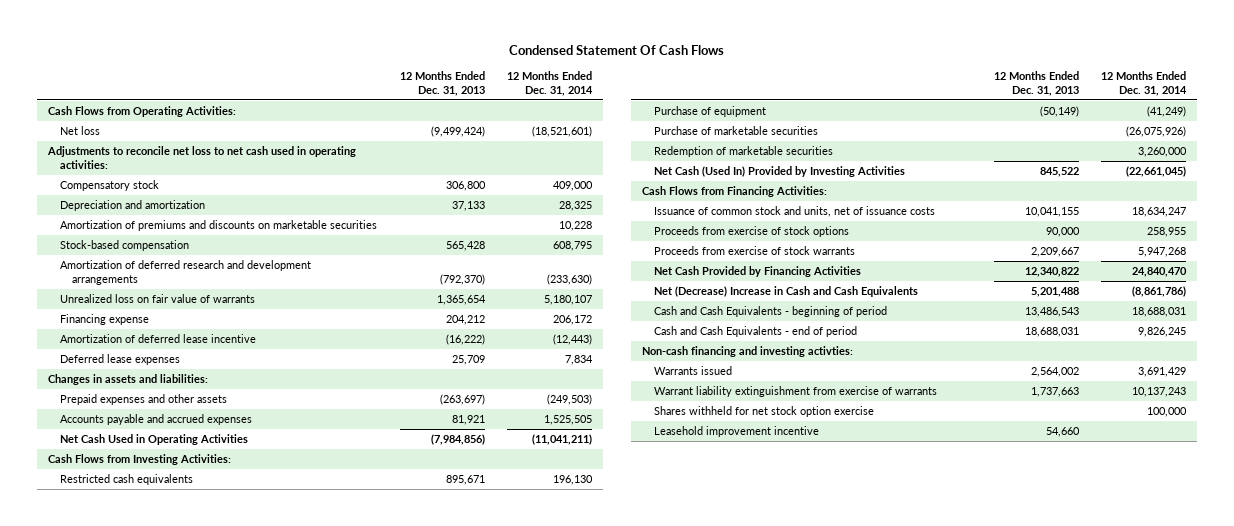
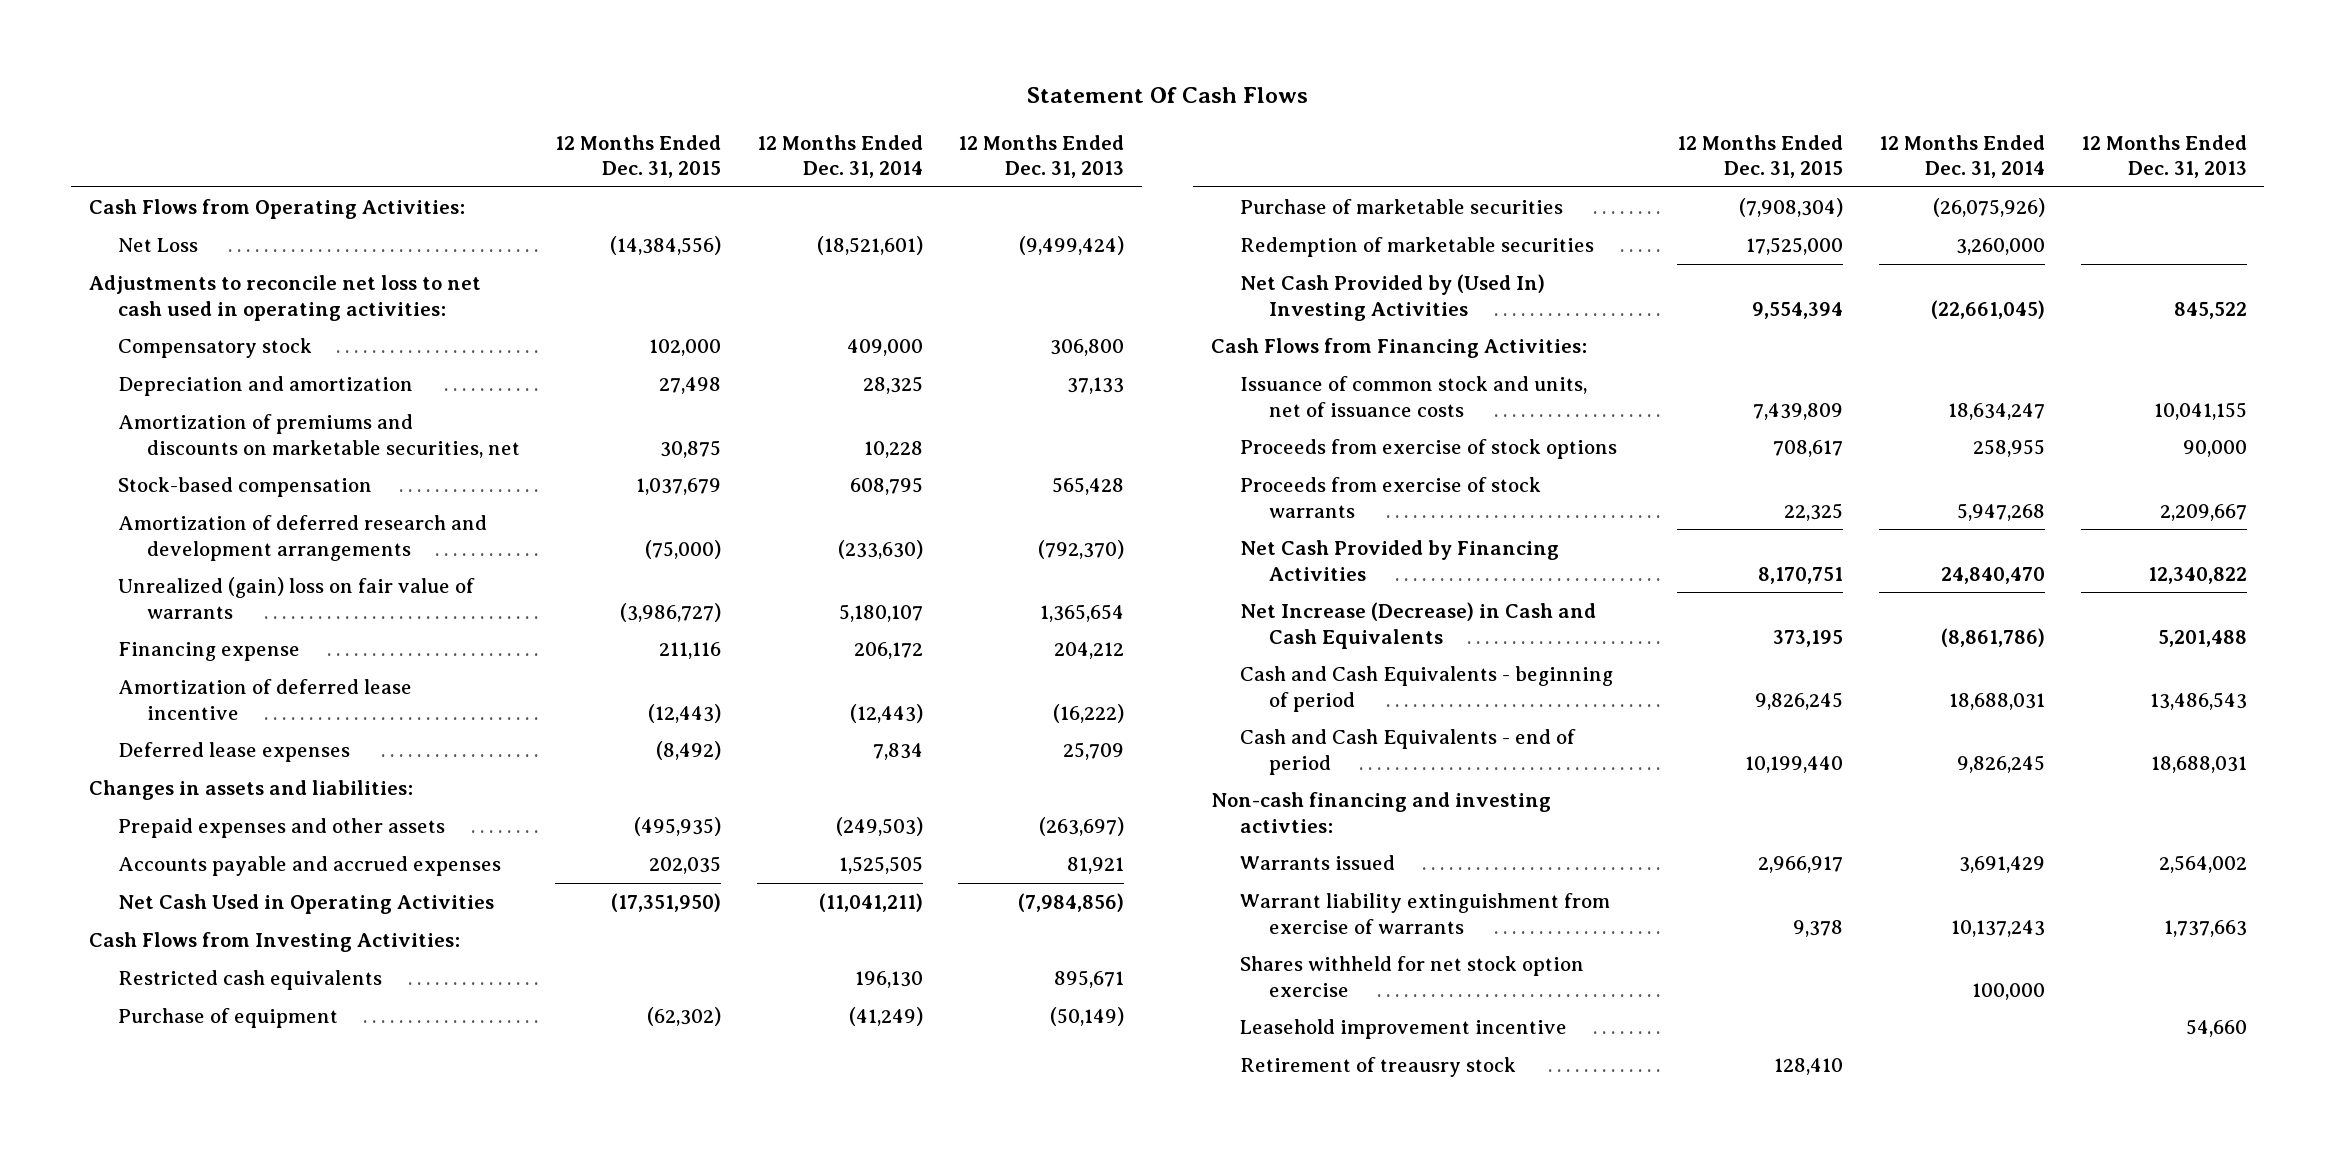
[509,44,725,55] Condensed Statement Of Cash Flows -> [1026,87,1308,104] Statement Of Cash Flows
none -> [555,134,722,179] 12 Months Ended Dec. 31, 2015
[60,126,101,136] Net loss -> [117,237,198,252] Net Loss
[60,220,378,232] Amortization of premiums and discounts on marketable securities -> [117,413,520,458] Amortization of premiums and discounts on marketable securities, net
[60,294,256,304] Unrealized loss on fair value of warrants -> [117,576,475,619] Unrealized (gain) loss on fair value of warrants
[654,166,906,178] Net Cash (Used In) Provided by Investing Activities -> [1240,273,1546,321] Net Cash Provided by (Used In) Investing Activities
[654,286,919,298] Net (Decrease) Increase in Cash and Cash Equivalents -> [1240,601,1597,649] Net Increase (Decrease) in Cash and Cash Equivalents
none -> [1240,1056,1517,1077] Retirement of treausry stock

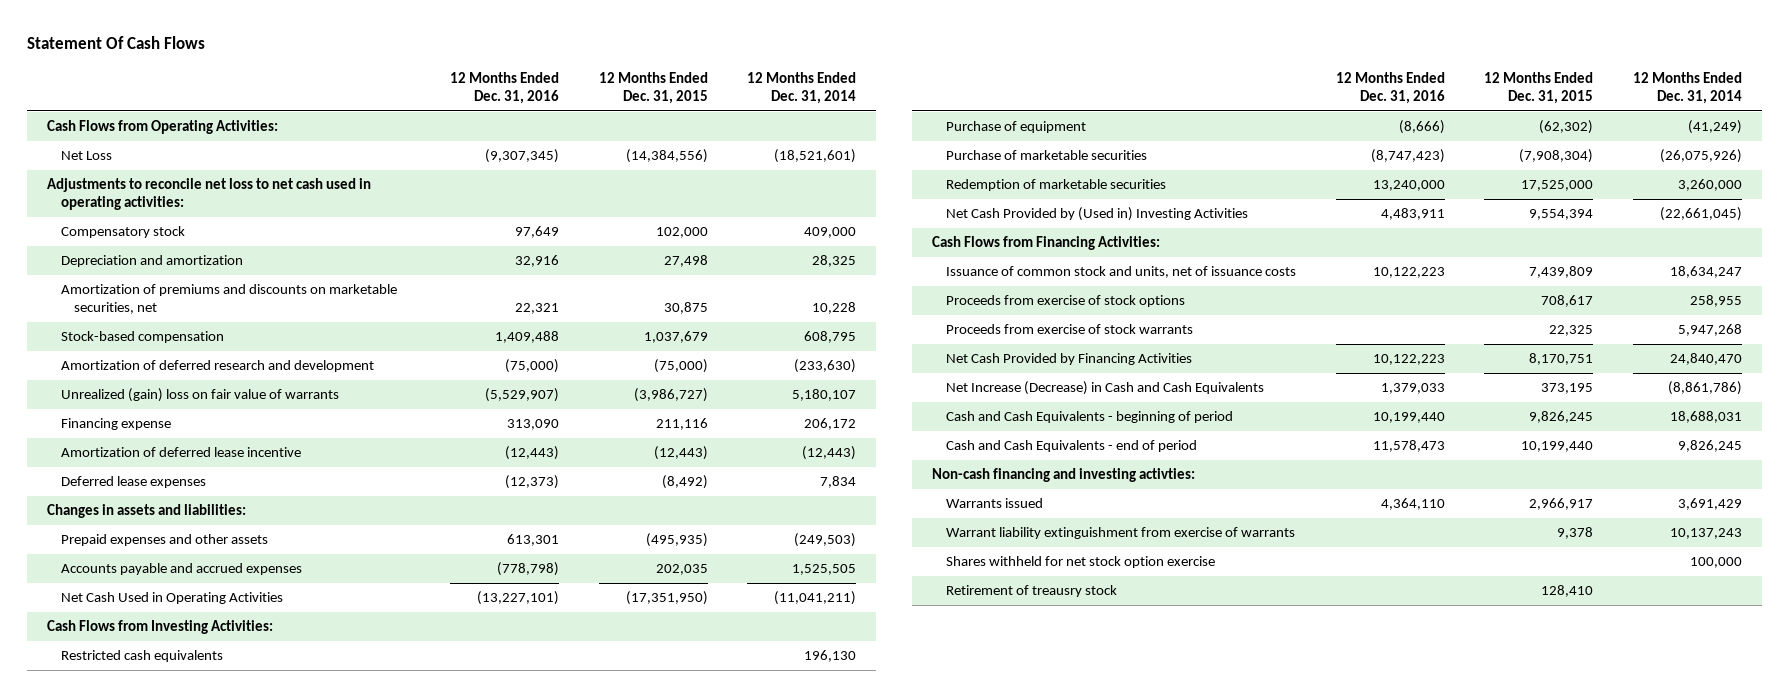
[958,134,1125,179] 12 Months Ended Dec. 31, 2013 -> none
none -> [450,72,560,105] 12 Months Ended Dec. 31, 2016
[117,514,487,561] Amortization of deferred research and development arrangements -> [60,360,374,373] Amortization of deferred research and development
[1240,273,1546,321] Net Cash Provided by (Used In) Investing Activities -> [946,207,1249,222] Net Cash Provided by (Used in) Investing Activities
[1240,1018,1568,1039] Leasehold improvement incentive -> none

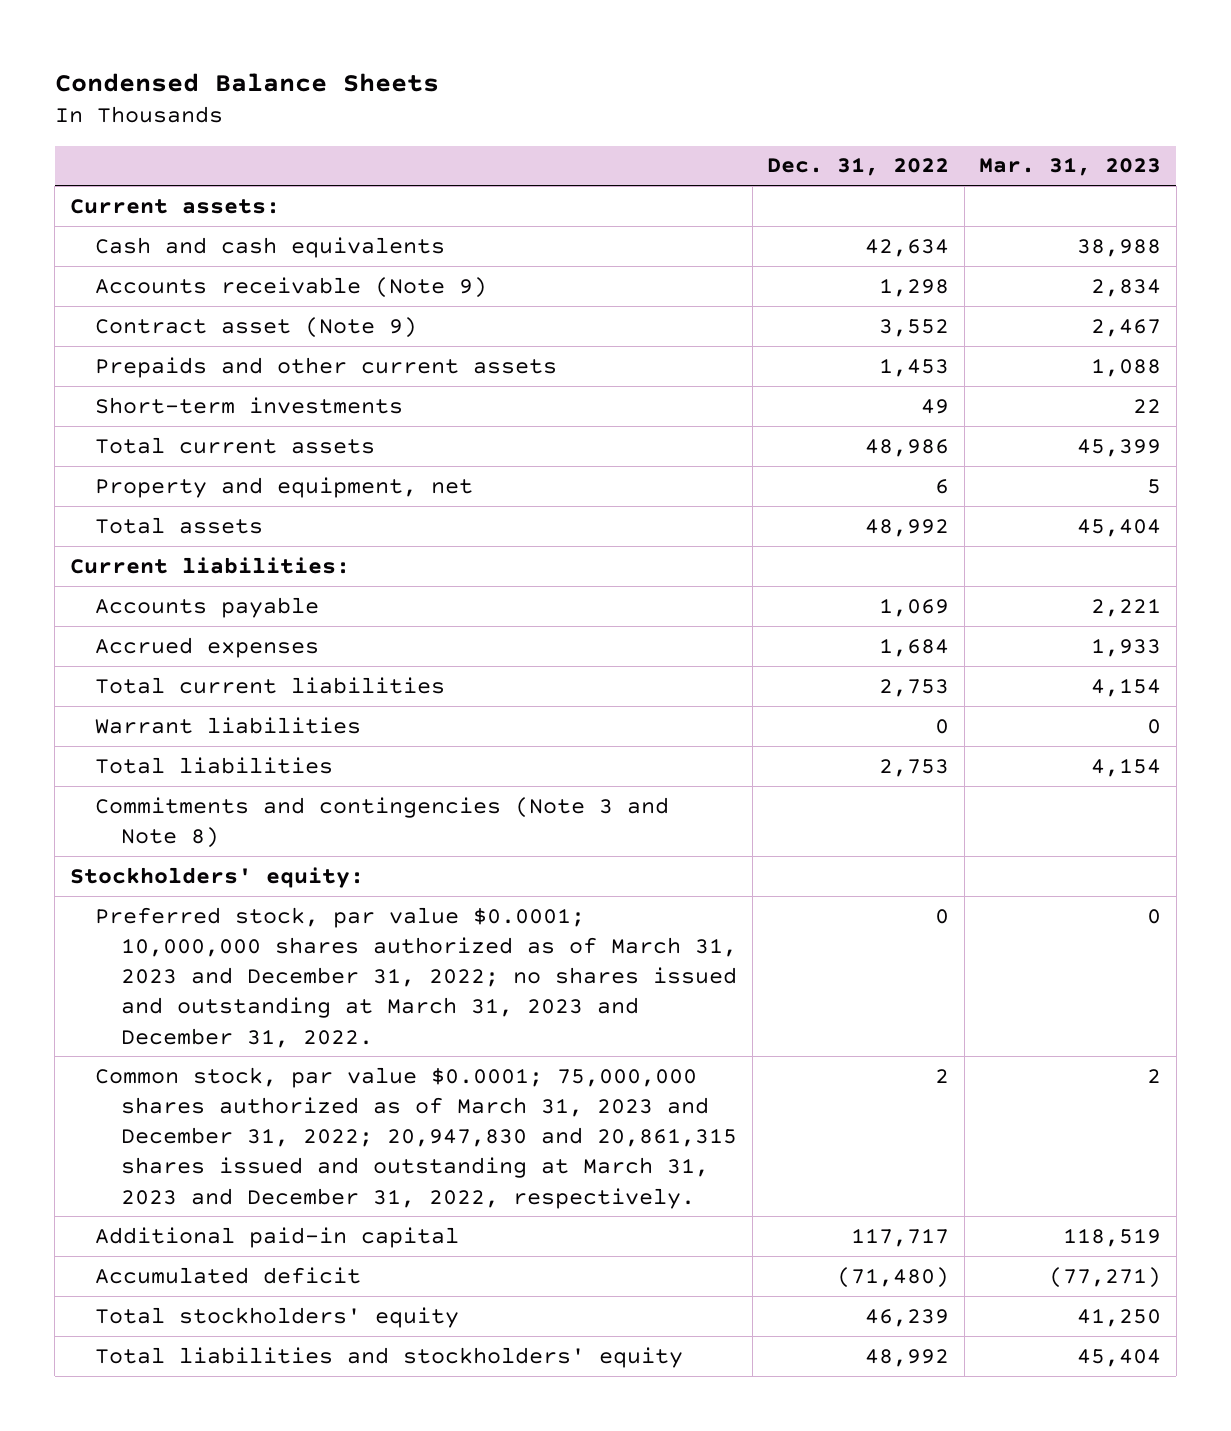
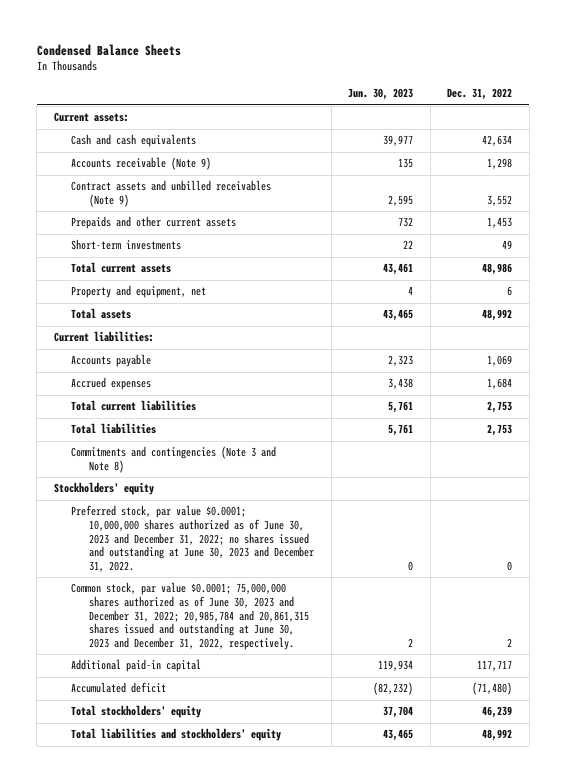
[979,157,1162,177] Mar. 31, 2023 -> none
none -> [348,88,414,101] Jun. 30, 2023
[95,316,418,338] Contract asset (Note 9) -> [71,180,272,208] Contract assets and unbilled receivables (Note 9)
[95,716,362,734] Warrant liabilities -> none
[69,866,364,888] Stockholders' equity: -> [53,482,154,496] Stockholders' equity
[95,906,738,1048] Preferred stock, par value $0.0001; 10,000,000 shares authorized as of March 31, 2023 and December 31, 2022; no shares issued and outstanding at March 31, 2023 and December 31, 2022. -> [71,505,315,572] Preferred stock, par value $0.0001; 10,000,000 shares authorized as of June 30, 2023 and December 31, 2022; no shares issued and outstanding at June 30, 2023 and December 31, 2022.
[95,1066,738,1209] Common stock, par value $0.0001; 75,000,000 shares authorized as of March 31, 2023 and December 31, 2022; 20,947,830 and 20,861,315 shares issued and outstanding at March 31, 2023 and December 31, 2022, respectively. -> [71,582,310,650] Common stock, par value $0.0001; 75,000,000 shares authorized as of June 30, 2023 and December 31, 2022; 20,985,784 and 20,861,315 shares issued and outstanding at June 30, 2023 and December 31, 2022, respectively.

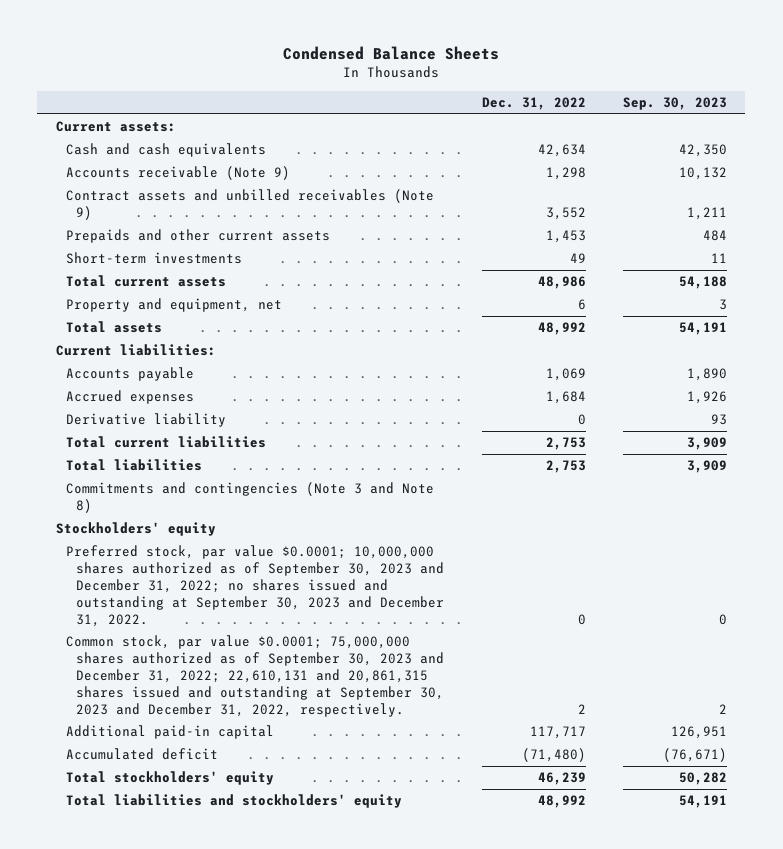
[348,88,414,101] Jun. 30, 2023 -> none
none -> [622,97,727,111] Sep. 30, 2023
none -> [66,413,227,428] Derivative liability
[71,505,315,572] Preferred stock, par value $0.0001; 10,000,000 shares authorized as of June 30, 2023 and December 31, 2022; no shares issued and outstanding at June 30, 2023 and December 31, 2022. -> [66,545,445,627] Preferred stock, par value $0.0001; 10,000,000 shares authorized as of September 30, 2023 and December 31, 2022; no shares issued and outstanding at September 30, 2023 and December 31, 2022.
[71,582,310,650] Common stock, par value $0.0001; 75,000,000 shares authorized as of June 30, 2023 and December 31, 2022; 20,985,784 and 20,861,315 shares issued and outstanding at June 30, 2023 and December 31, 2022, respectively. -> [66,635,445,717] Common stock, par value $0.0001; 75,000,000 shares authorized as of September 30, 2023 and December 31, 2022; 22,610,131 and 20,861,315 shares issued and outstanding at September 30, 2023 and December 31, 2022, respectively.

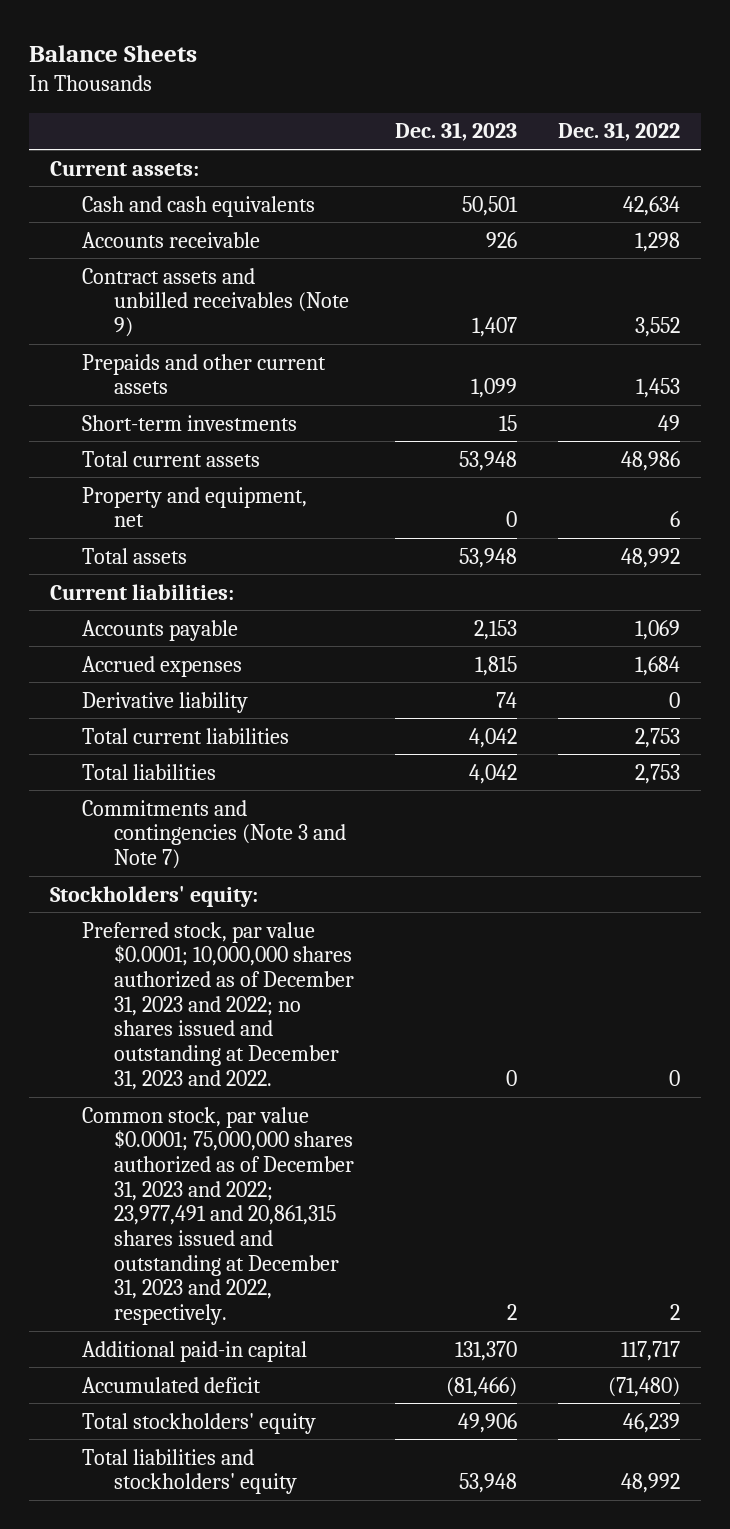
[283,45,500,60] Condensed Balance Sheets -> [29,45,198,63] Balance Sheets
[622,97,727,111] Sep. 30, 2023 -> none
none -> [395,122,518,142] Dec. 31, 2023
[66,166,291,181] Accounts receivable (Note 9) -> [81,231,260,248] Accounts receivable
[66,482,435,514] Commitments and contingencies (Note 3 and Note 8) -> [81,799,347,869] Commitments and contingencies (Note 3 and Note 7)
[56,522,217,537] Stockholders' equity -> [49,885,258,907] Stockholders' equity:
[66,545,445,627] Preferred stock, par value $0.0001; 10,000,000 shares authorized as of September 30, 2023 and December 31, 2022; no shares issued and outstanding at September 30, 2023 and December 31, 2022. -> [81,921,355,1090] Preferred stock, par value $0.0001; 10,000,000 shares authorized as of December 31, 2023 and 2022; no shares issued and outstanding at December 31, 2023 and 2022.
[66,635,445,717] Common stock, par value $0.0001; 75,000,000 shares authorized as of September 30, 2023 and December 31, 2022; 22,610,131 and 20,861,315 shares issued and outstanding at September 30, 2023 and December 31, 2022, respectively. -> [81,1106,355,1326] Common stock, par value $0.0001; 75,000,000 shares authorized as of December 31, 2023 and 2022; 23,977,491 and 20,861,315 shares issued and outstanding at December 31, 2023 and 2022, respectively.

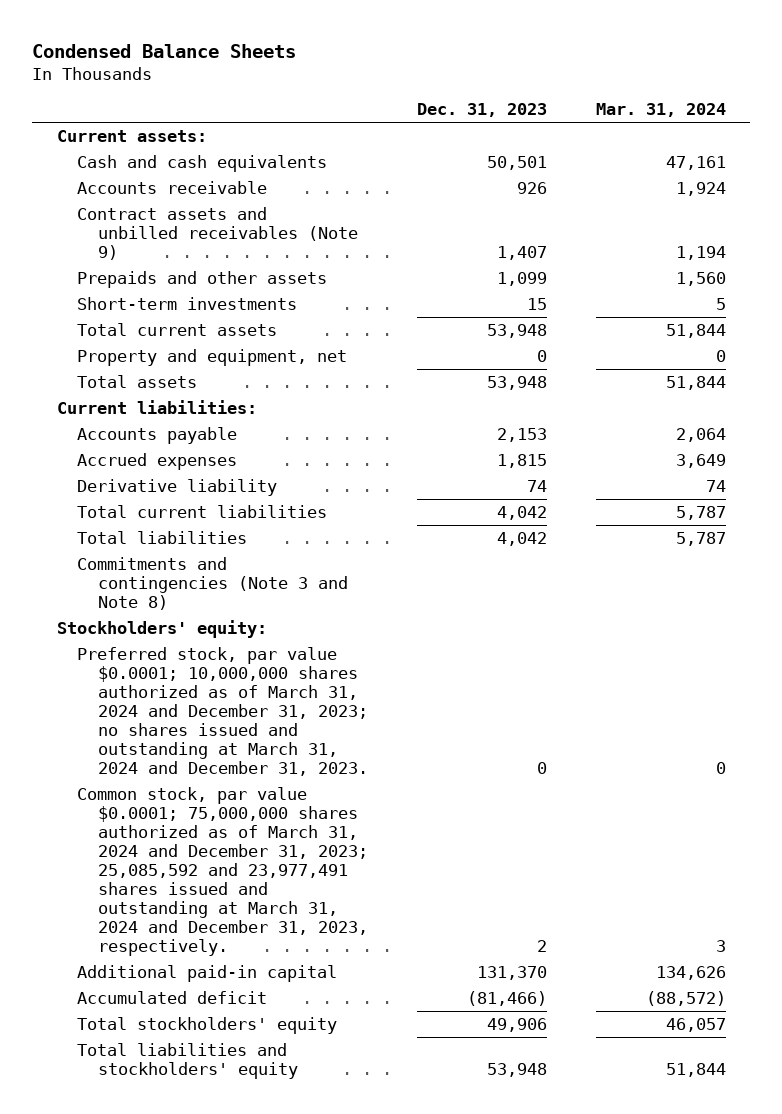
[29,45,198,63] Balance Sheets -> [32,43,297,58] Condensed Balance Sheets
[558,122,681,142] Dec. 31, 2022 -> none
none -> [595,103,726,118] Mar. 31, 2024
[81,353,326,395] Prepaids and other current assets -> [77,271,328,289] Prepaids and other assets
[81,799,347,869] Commitments and contingencies (Note 3 and Note 7) -> [77,557,348,611] Commitments and contingencies (Note 3 and Note 8)
[81,921,355,1090] Preferred stock, par value $0.0001; 10,000,000 shares authorized as of December 31, 2023 and 2022; no shares issued and outstanding at December 31, 2023 and 2022. -> [77,647,368,777] Preferred stock, par value $0.0001; 10,000,000 shares authorized as of March 31, 2024 and December 31, 2023; no shares issued and outstanding at March 31, 2024 and December 31, 2023.
[81,1106,355,1326] Common stock, par value $0.0001; 75,000,000 shares authorized as of December 31, 2023 and 2022; 23,977,491 and 20,861,315 shares issued and outstanding at December 31, 2023 and 2022, respectively. -> [77,787,368,957] Common stock, par value $0.0001; 75,000,000 shares authorized as of March 31, 2024 and December 31, 2023; 25,085,592 and 23,977,491 shares issued and outstanding at March 31, 2024 and December 31, 2023, respectively.

